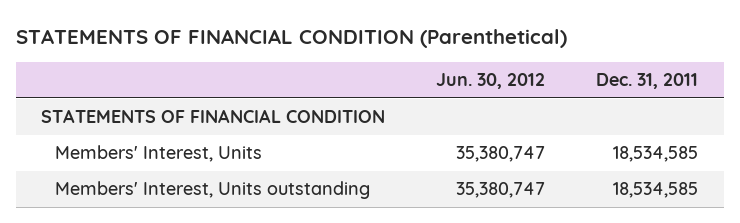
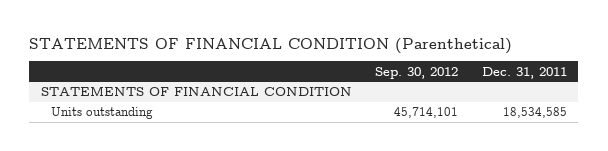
[436,73,546,90] Jun. 30, 2012 -> none
none -> [375,66,459,79] Sep. 30, 2012
[54,145,262,163] Members' Interest, Units -> none
[54,181,370,200] Members' Interest, Units outstanding -> [50,107,153,120] Units outstanding

